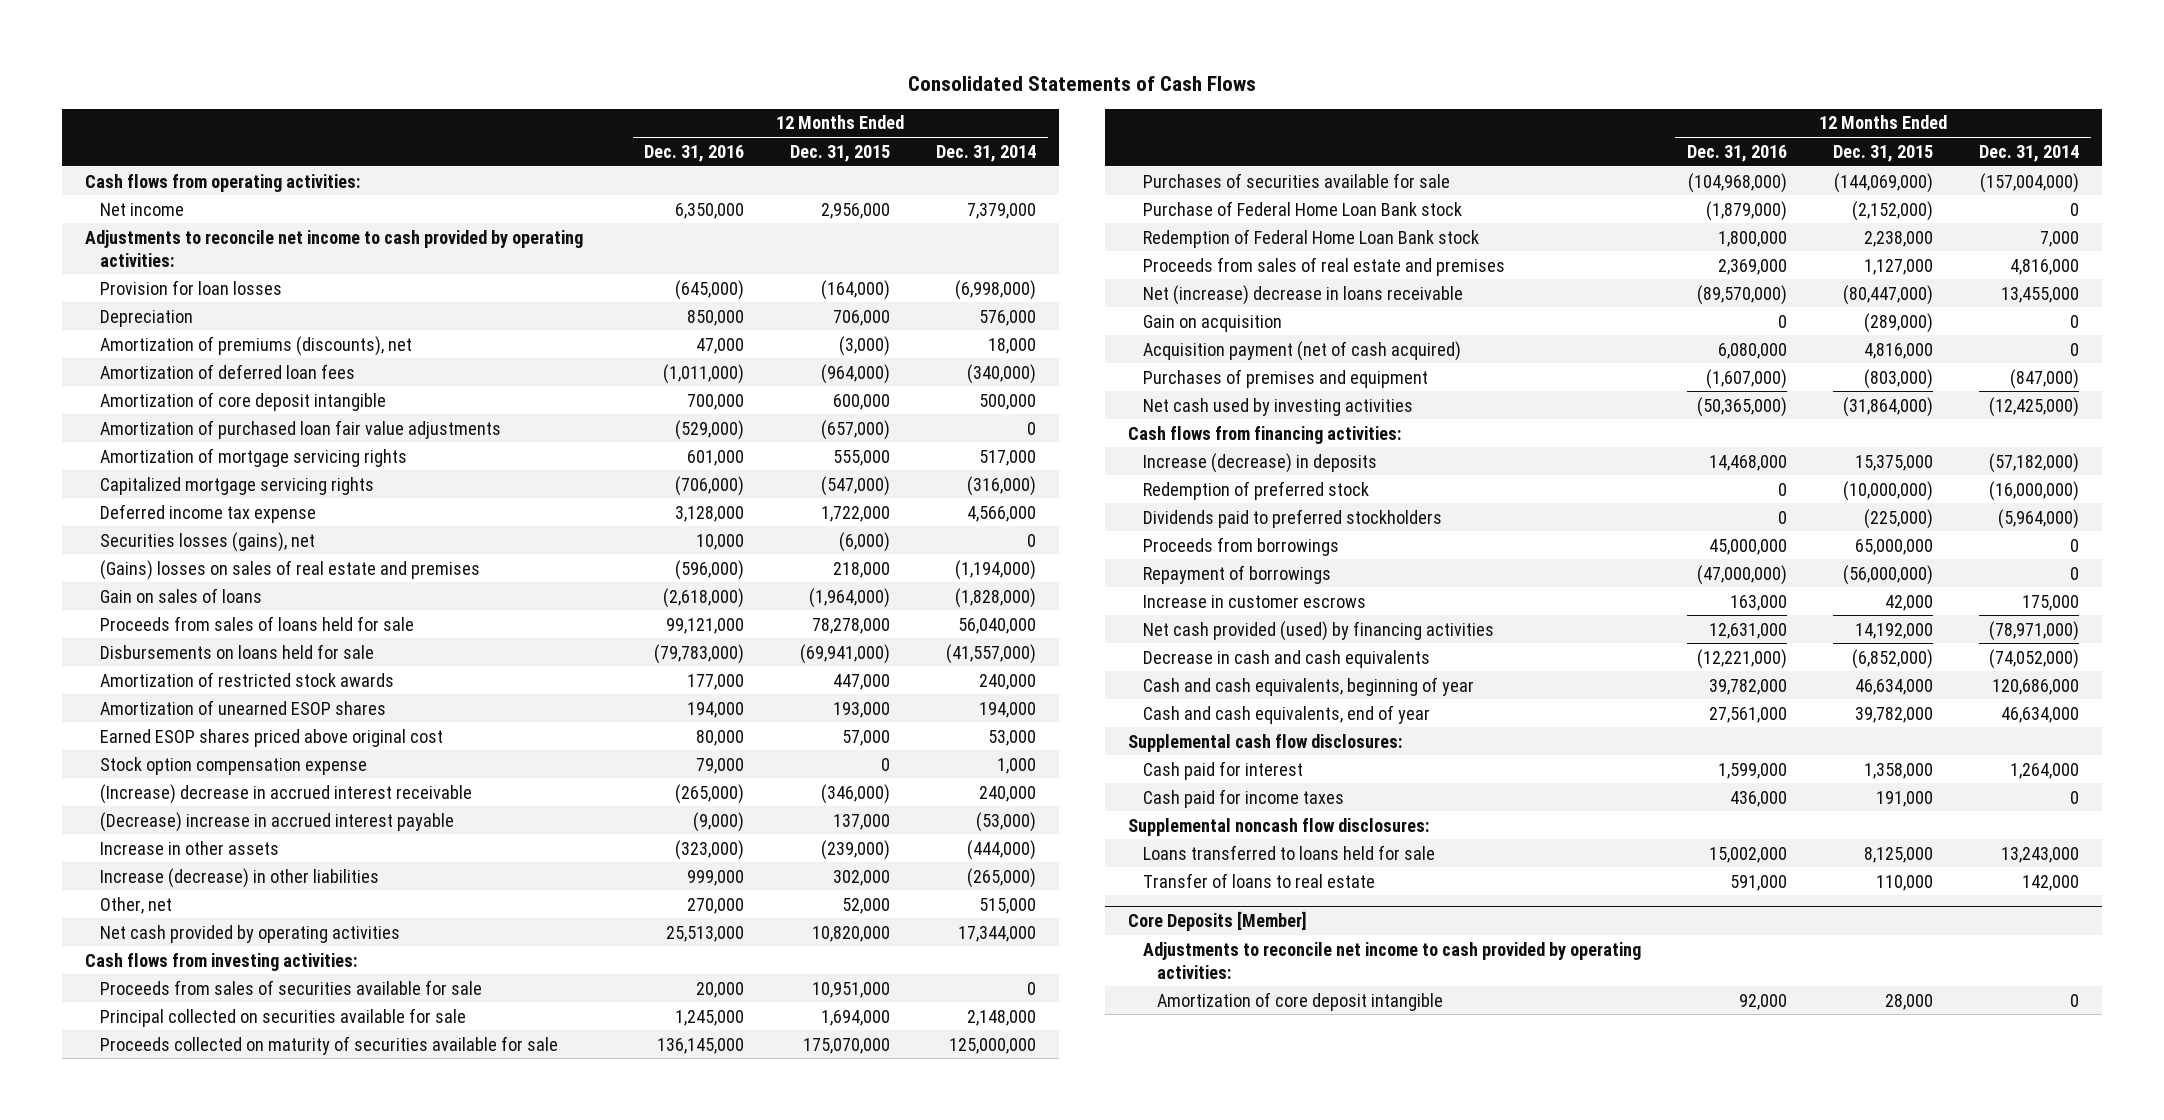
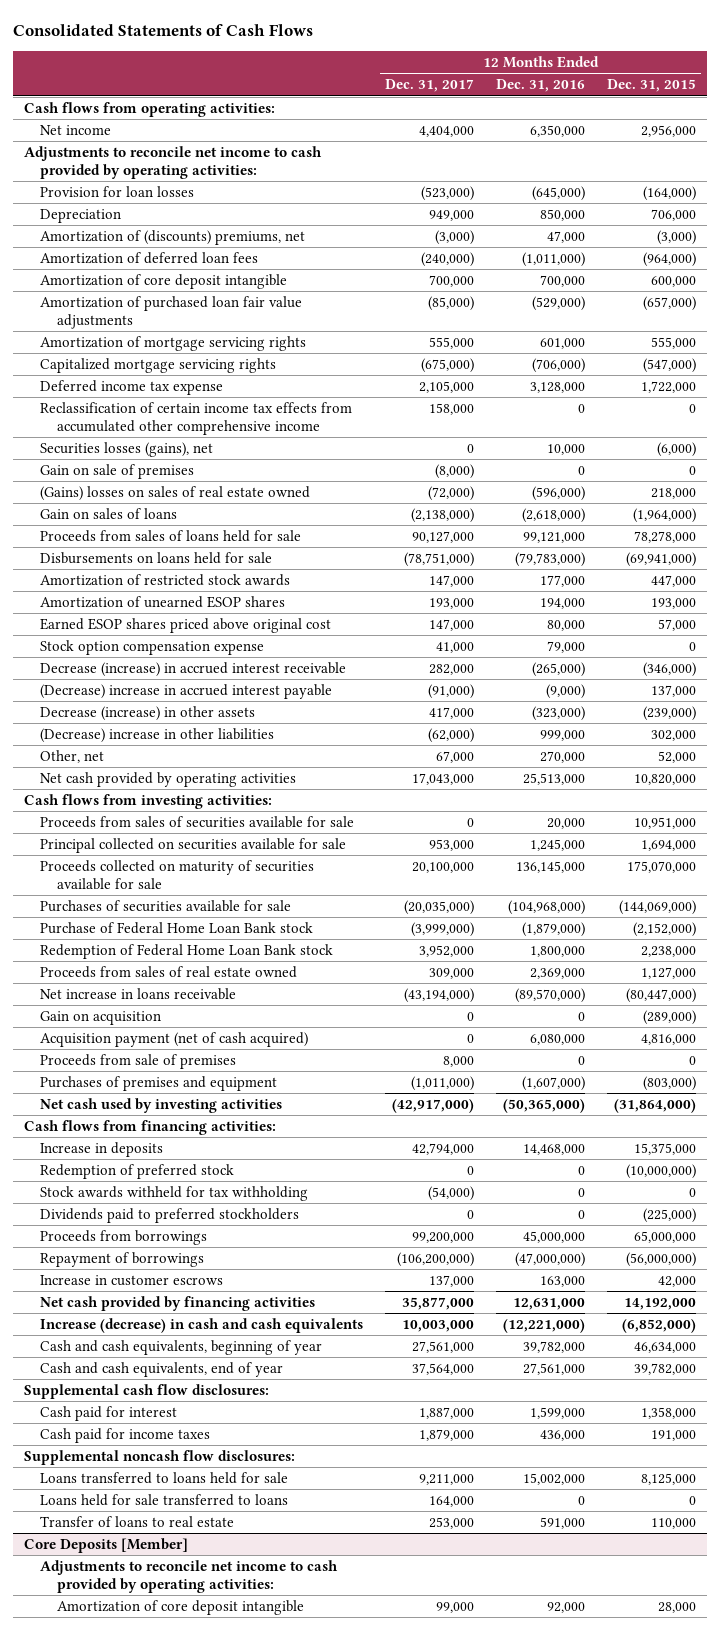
[936,144,1037,162] Dec. 31, 2014 -> none
none -> [385,79,475,93] Dec. 31, 2017
[99,335,412,356] Amortization of premiums (discounts), net -> [40,230,306,246] Amortization of (discounts) premiums, net
none -> [40,402,353,436] Reclassification of certain income tax effects from accumulated other comprehensive income
none -> [40,464,195,480] Gain on sale of premises
[99,559,480,580] (Gains) losses on sales of real estate and premises -> [40,486,311,502] (Gains) losses on sales of real estate owned
[99,783,472,804] (Increase) decrease in accrued interest receivable -> [40,662,347,678] Decrease (increase) in accrued interest receivable
[99,840,279,855] Increase in other assets -> [40,706,256,722] Decrease (increase) in other assets
[99,867,379,888] Increase (decrease) in other liabilities -> [40,728,275,744] (Decrease) increase in other liabilities
[1142,256,1505,276] Proceeds from sales of real estate and premises -> [40,966,298,979] Proceeds from sales of real estate owned
[1142,284,1463,305] Net (increase) decrease in loans receivable -> [40,988,237,1001] Net increase in loans receivable
none -> [40,1054,237,1070] Proceeds from sale of premises
[1142,452,1377,473] Increase (decrease) in deposits -> [40,1142,164,1158] Increase in deposits
none -> [40,1186,309,1202] Stock awards withheld for tax withholding
[1142,620,1494,641] Net cash provided (used) by financing activities -> [40,1296,316,1312] Net cash provided by financing activities
[1142,649,1430,668] Decrease in cash and cash equivalents -> [40,1318,364,1334] Increase (decrease) in cash and cash equivalents
none -> [40,1494,289,1507] Loans held for sale transferred to loans

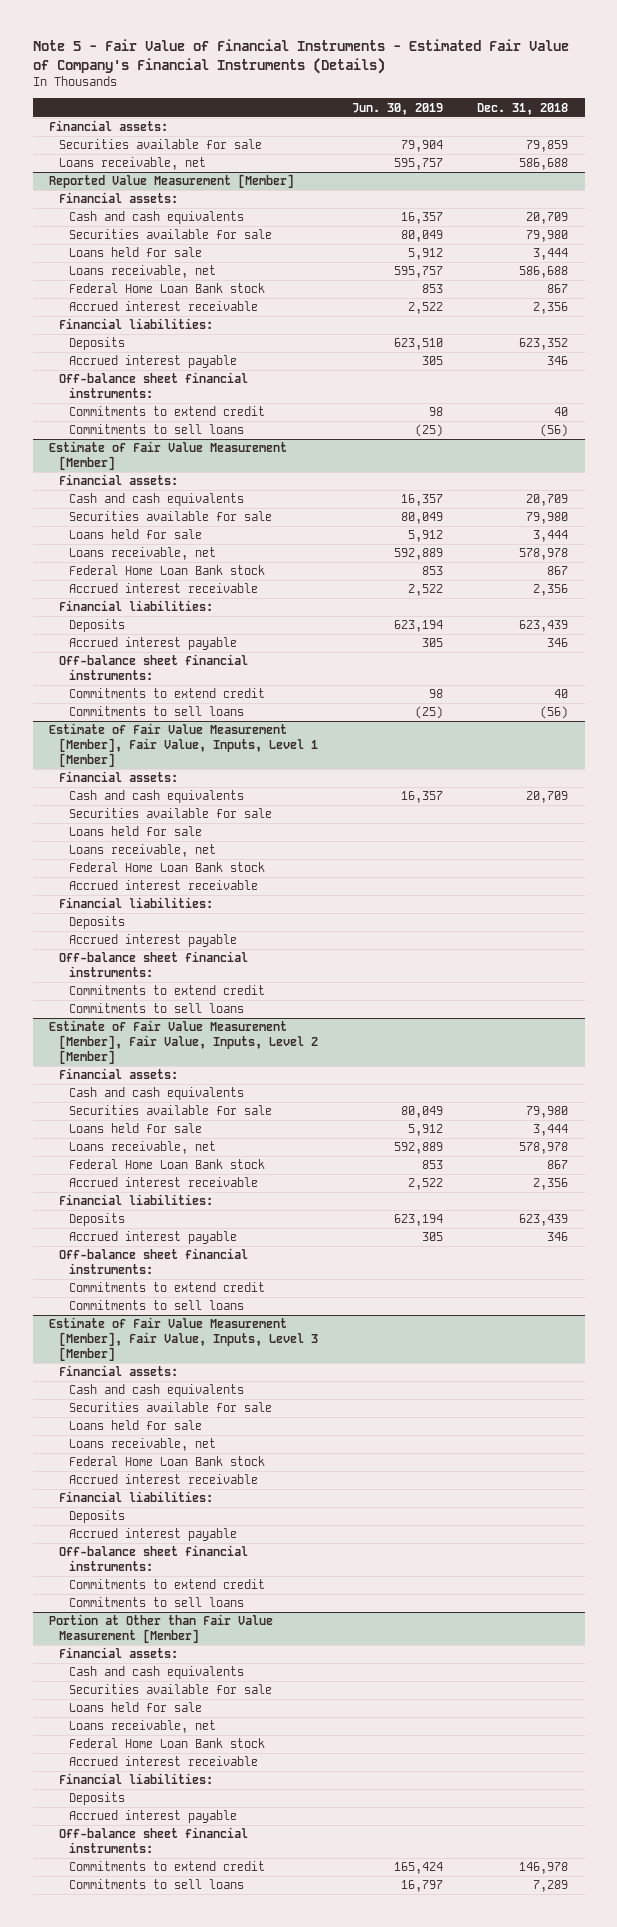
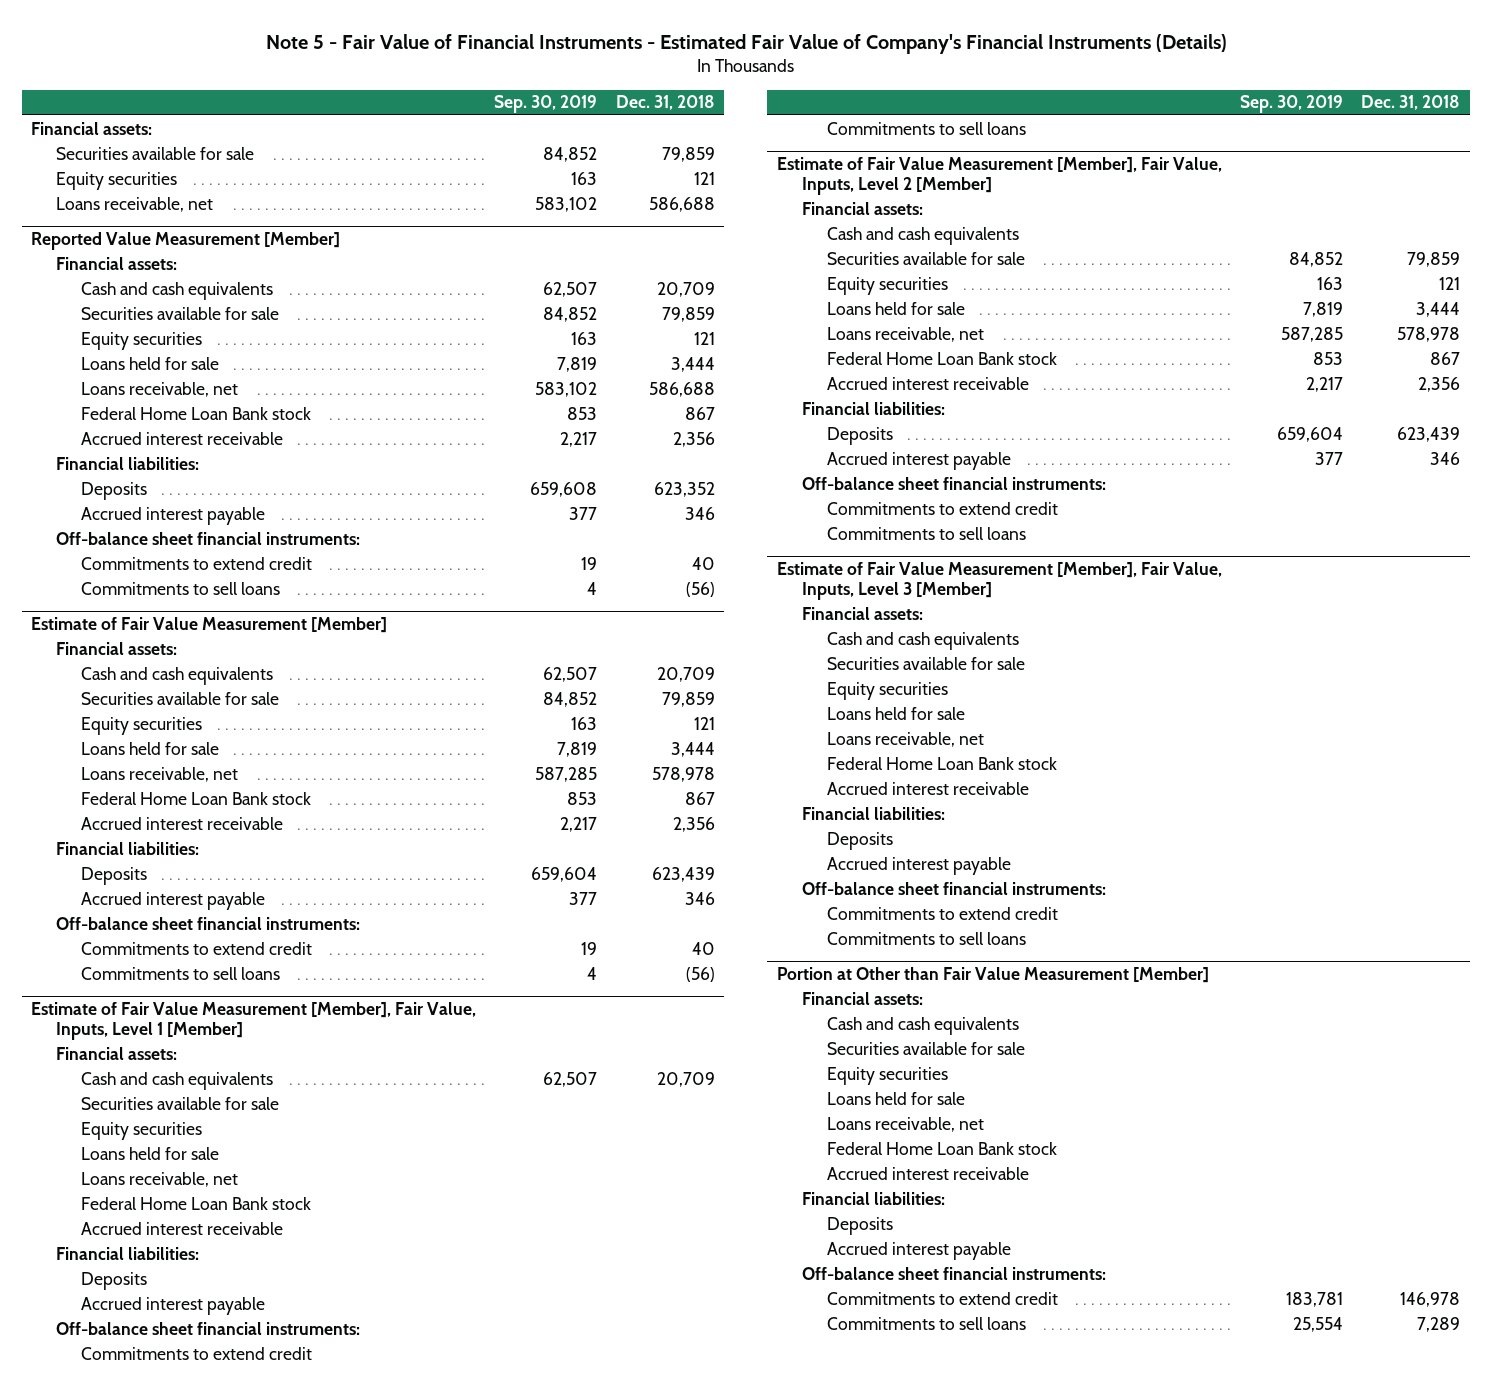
[352,102,444,115] Jun. 30, 2019 -> none
none -> [494,95,598,114] Sep. 30, 2019
none -> [55,171,177,190] Equity securities
[525,230,568,243] 79,980 -> [661,306,715,322] 79,859
none -> [80,331,202,350] Equity securities
[525,512,568,525] 79,980 -> [661,691,715,707] 79,859
none -> [80,716,202,735] Equity securities
none -> [80,1121,202,1140] Equity securities
[525,1106,568,1119] 79,980 -> [1407,251,1461,267] 79,859
none -> [826,276,948,295] Equity securities
none -> [826,681,948,700] Equity securities
none -> [826,1066,948,1085] Equity securities

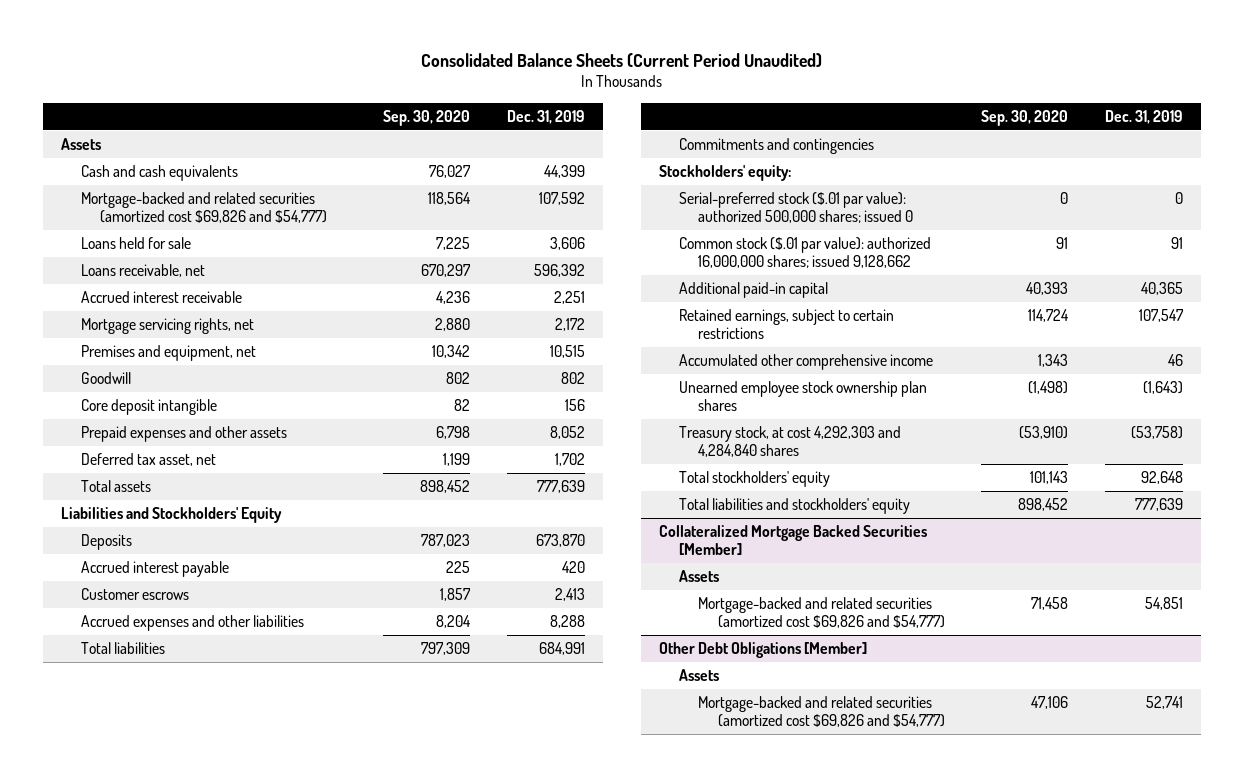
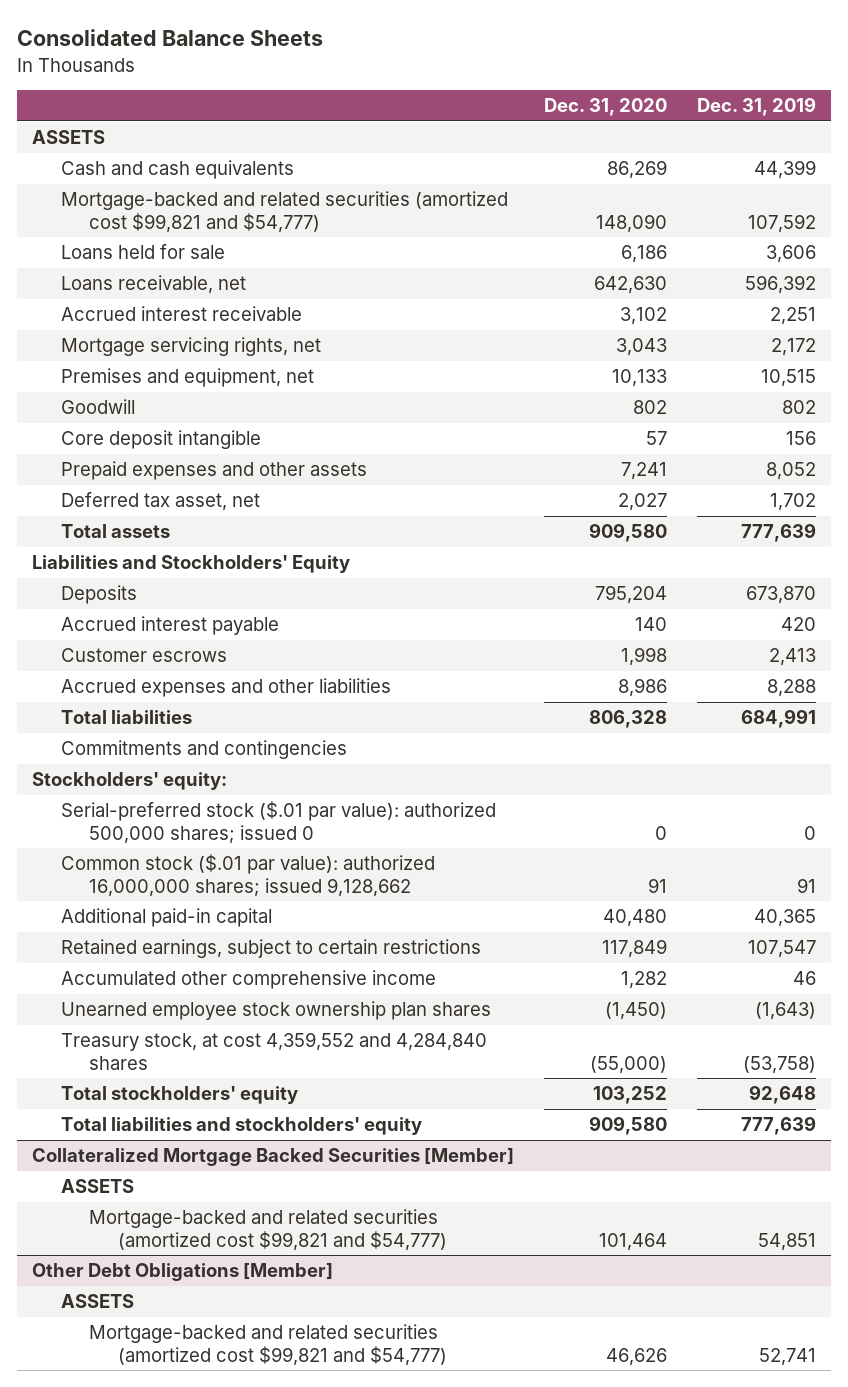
[421,52,823,67] Consolidated Balance Sheets (Current Period Unaudited) -> [17,29,324,47] Consolidated Balance Sheets
[383,109,471,126] Sep. 30, 2020 -> none
none -> [544,98,668,117] Dec. 31, 2020
[61,138,102,151] Assets -> [32,130,106,145] ASSETS
[80,192,328,224] Mortgage-backed and related securities (amortized cost $69,826 and $54,777) -> [60,191,508,233] Mortgage-backed and related securities (amortized cost $99,821 and $54,777)
[678,426,901,458] Treasury stock, at cost 4,292,303 and 4,284,840 shares -> [60,1032,487,1070] Treasury stock, at cost 4,359,552 and 4,284,840 shares
[678,570,719,583] Assets -> [60,1179,134,1194] ASSETS
[698,597,945,629] Mortgage-backed and related securities (amortized cost $69,826 and $54,777) -> [89,1209,447,1251] Mortgage-backed and related securities (amortized cost $99,821 and $54,777)
[678,669,719,682] Assets -> [60,1294,134,1309] ASSETS
[698,696,945,728] Mortgage-backed and related securities (amortized cost $69,826 and $54,777) -> [89,1324,447,1366] Mortgage-backed and related securities (amortized cost $99,821 and $54,777)

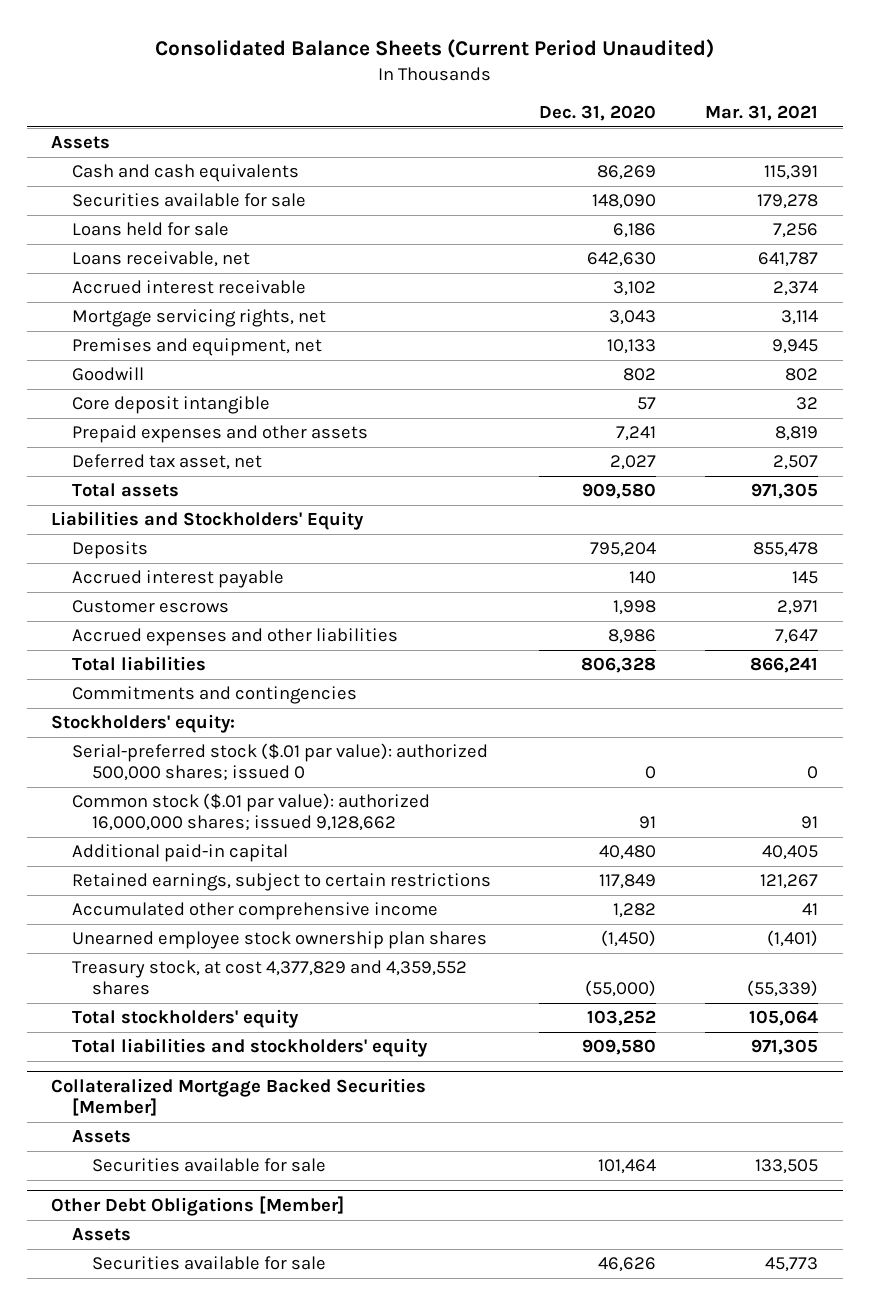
[17,29,324,47] Consolidated Balance Sheets -> [154,39,714,59] Consolidated Balance Sheets (Current Period Unaudited)
[697,97,817,117] Dec. 31, 2019 -> none
none -> [705,105,819,122] Mar. 31, 2021
[32,130,106,145] ASSETS -> [51,136,111,150] Assets
[60,191,508,233] Mortgage-backed and related securities (amortized cost $99,821 and $54,777) -> [71,193,306,208] Securities available for sale
[60,1032,487,1070] Treasury stock, at cost 4,359,552 and 4,284,840 shares -> [71,960,467,996] Treasury stock, at cost 4,377,829 and 4,359,552 shares
[60,1179,134,1194] ASSETS -> [71,1130,131,1144] Assets
[89,1209,447,1251] Mortgage-backed and related securities (amortized cost $99,821 and $54,777) -> [91,1158,326,1173] Securities available for sale
[60,1294,134,1309] ASSETS -> [71,1228,131,1242] Assets
[89,1324,447,1366] Mortgage-backed and related securities (amortized cost $99,821 and $54,777) -> [91,1256,326,1271] Securities available for sale

